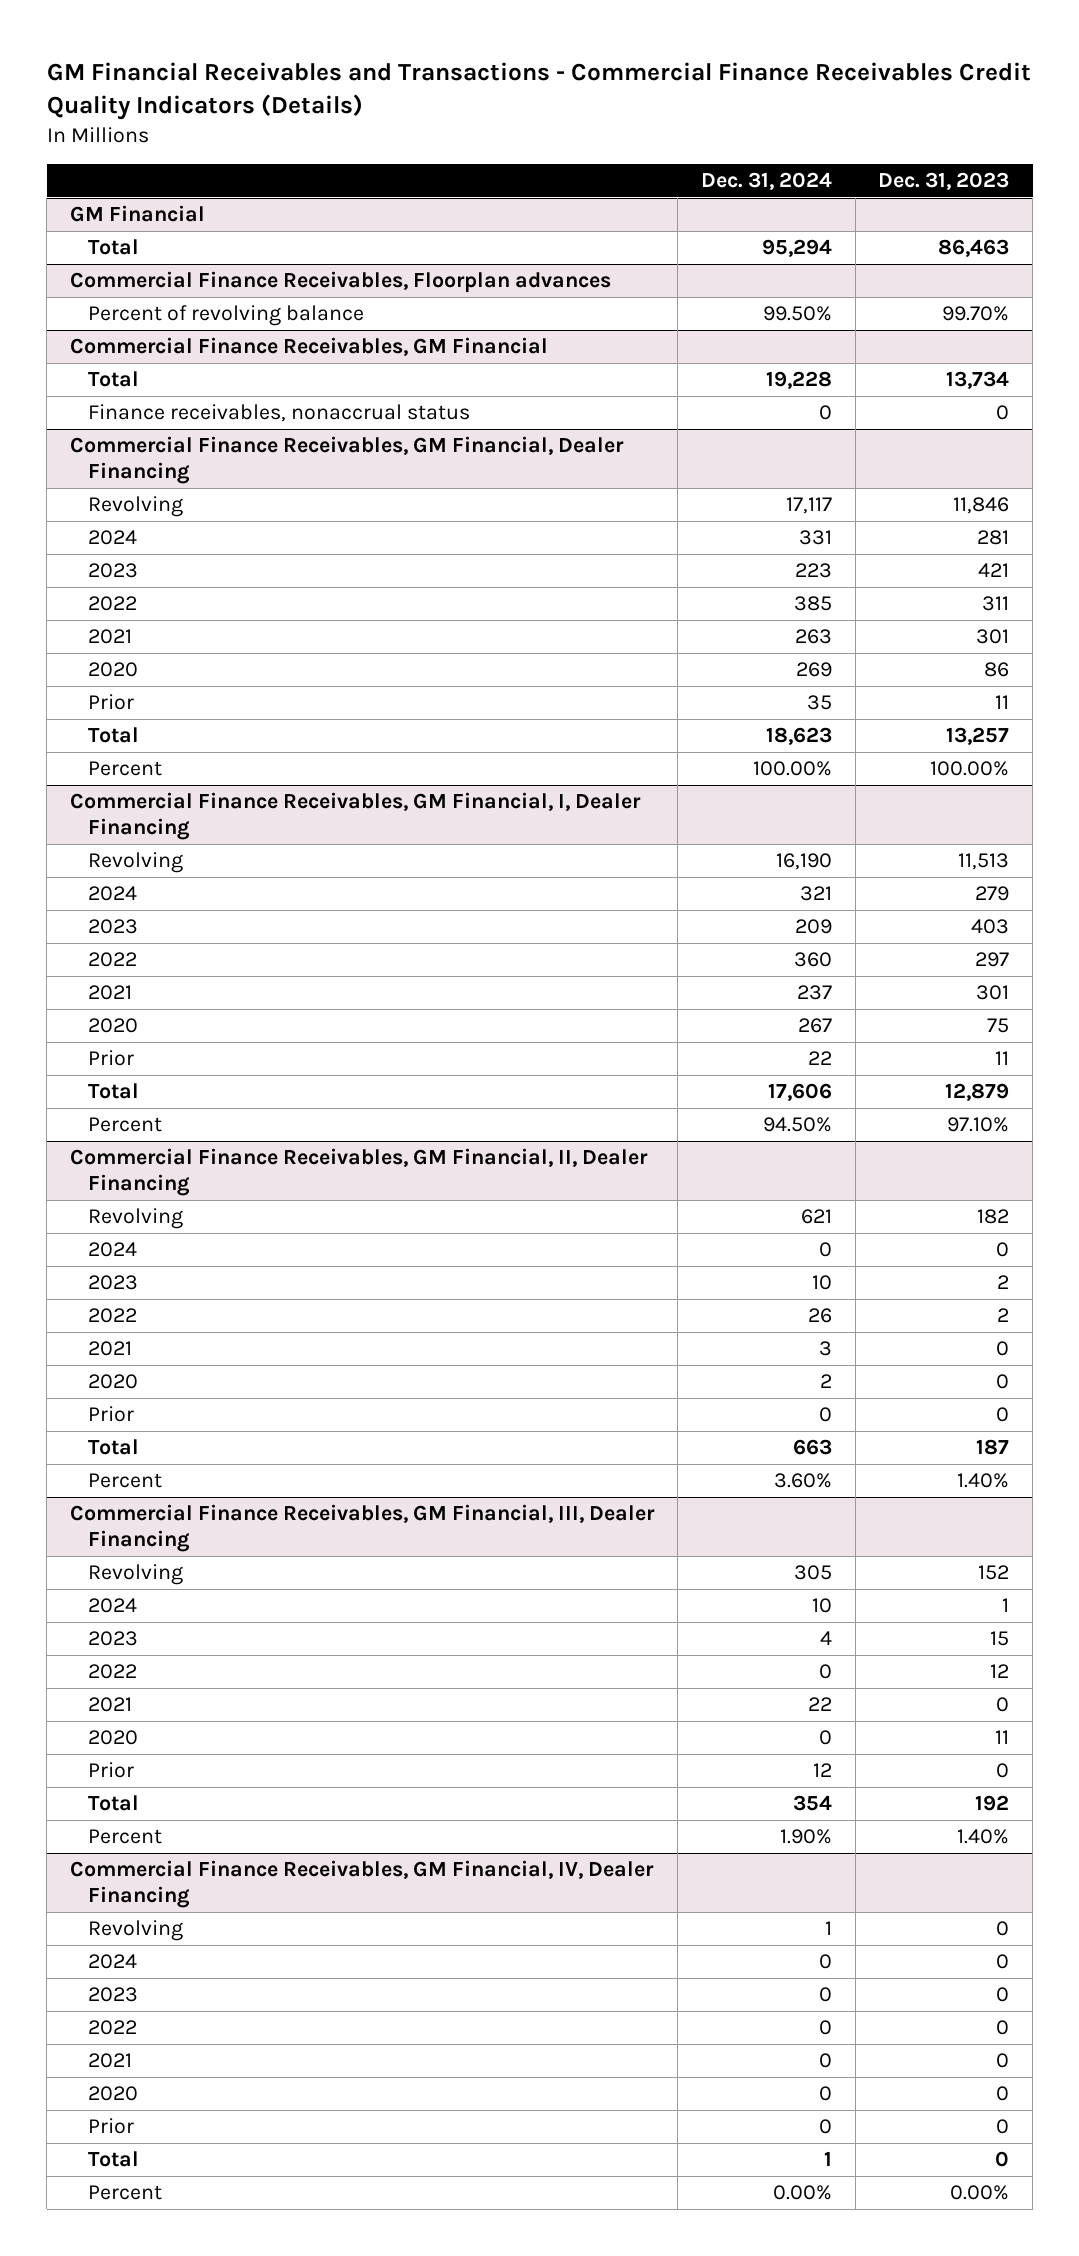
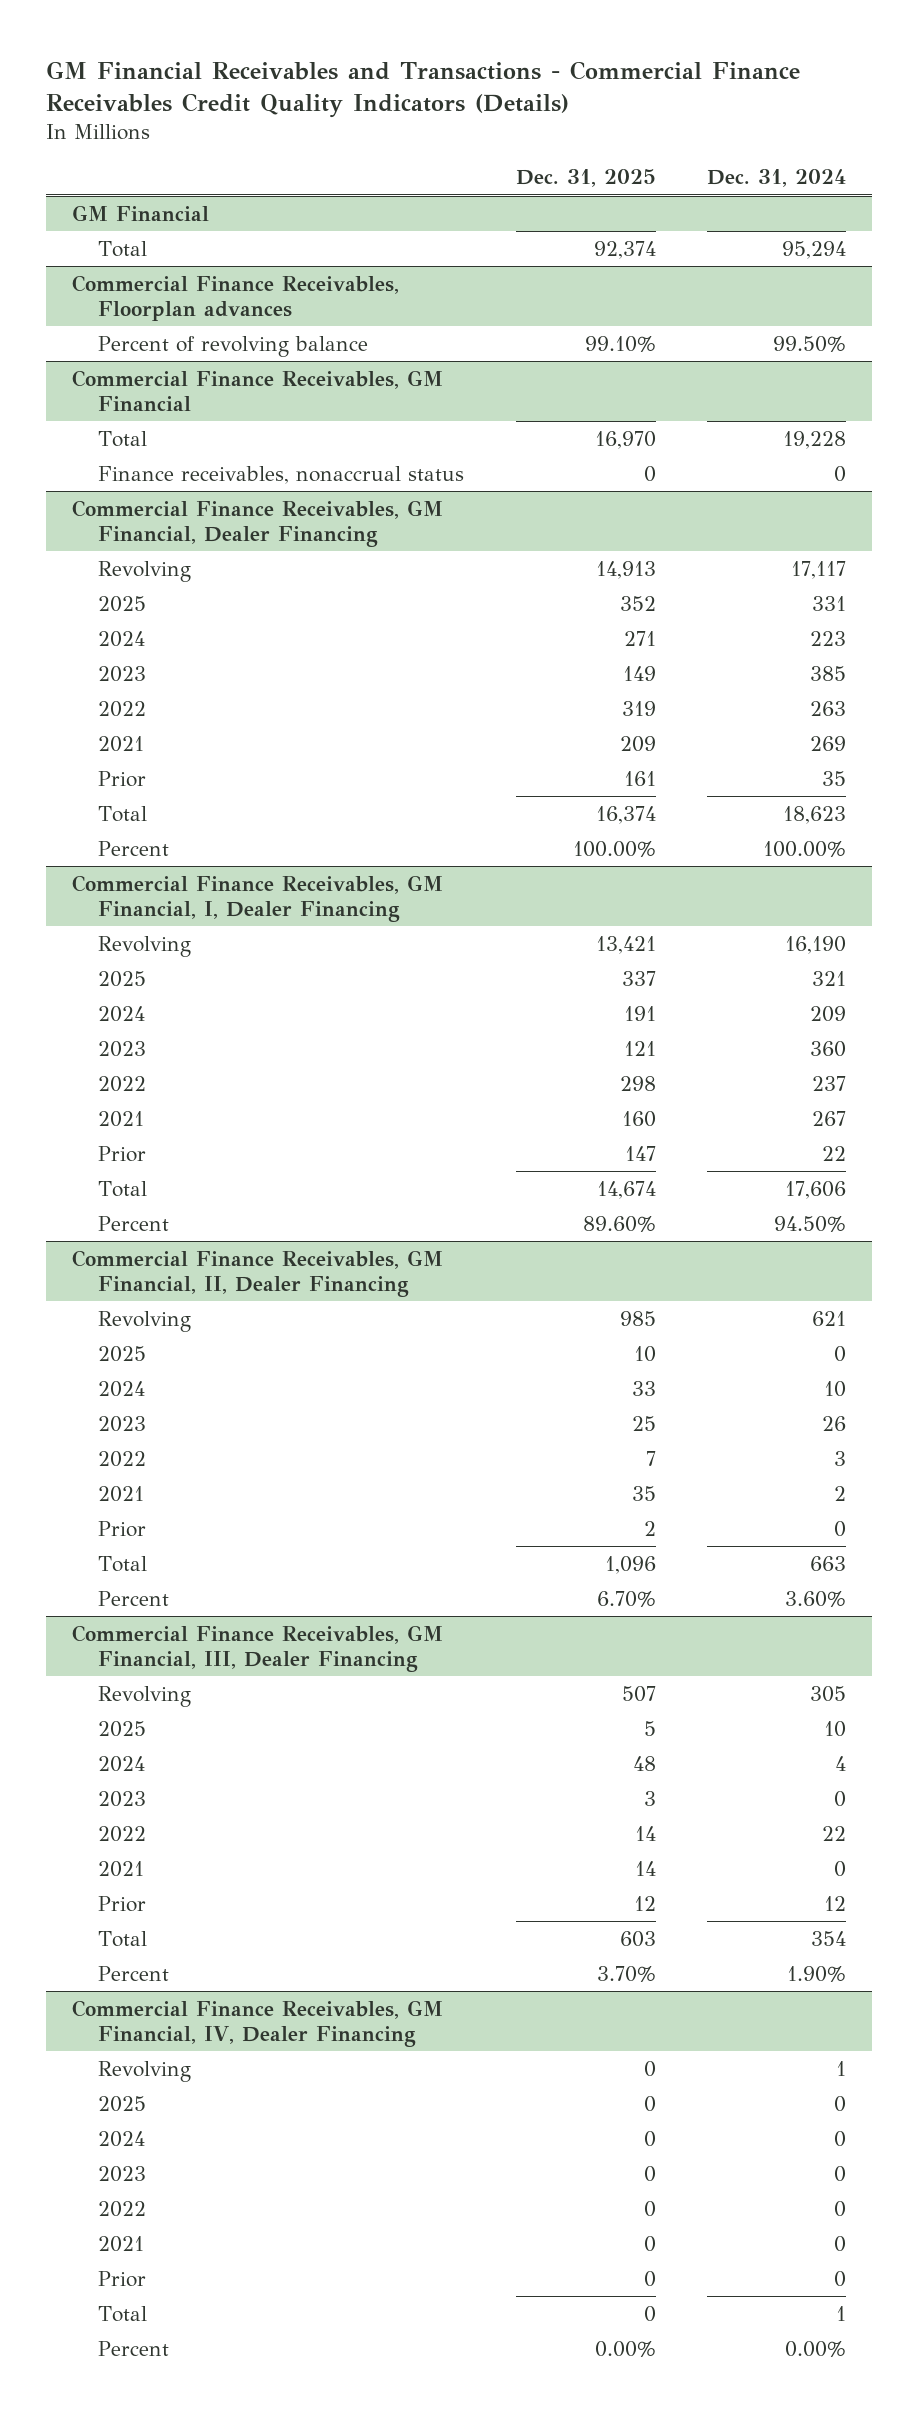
[878,172,1010,191] Dec. 31, 2023 -> none
none -> [515,169,656,188] Dec. 31, 2025
[88,662,139,678] 2020 -> none
none -> [98,595,147,612] 2025
[798,530,832,546] 331 -> [810,630,847,646] 223
[794,563,832,579] 223 -> [810,665,847,681] 385
[793,596,832,612] 385 -> [810,700,847,716] 263
[794,629,832,645] 263 -> [810,735,847,751] 269
[88,1018,139,1034] 2020 -> none
none -> [98,970,147,987] 2025
[799,886,832,902] 321 -> [810,1005,847,1022] 209
[794,919,832,935] 209 -> [810,1040,847,1057] 360
[793,952,832,968] 360 -> [812,1075,847,1091] 237
[796,985,832,1001] 237 -> [812,1110,847,1126] 267
[88,1374,139,1390] 2020 -> none
none -> [98,1345,147,1362] 2025
[818,1242,832,1258] 0 -> [824,1380,847,1397] 10
[811,1275,832,1291] 10 -> [822,1415,847,1431] 26
[807,1308,832,1324] 26 -> [834,1450,847,1466] 3
[818,1341,832,1357] 3 -> [834,1485,847,1501] 2
[88,1730,139,1746] 2020 -> none
none -> [98,1720,147,1737] 2025
[811,1598,832,1614] 10 -> [835,1755,847,1771] 4
[819,1631,832,1646] 4 -> [834,1790,847,1807] 0
[818,1664,832,1680] 0 -> [822,1825,847,1841] 22
[807,1697,832,1712] 22 -> [834,1860,847,1877] 0
none -> [98,2095,147,2112] 2025
[88,2086,139,2102] 2020 -> none

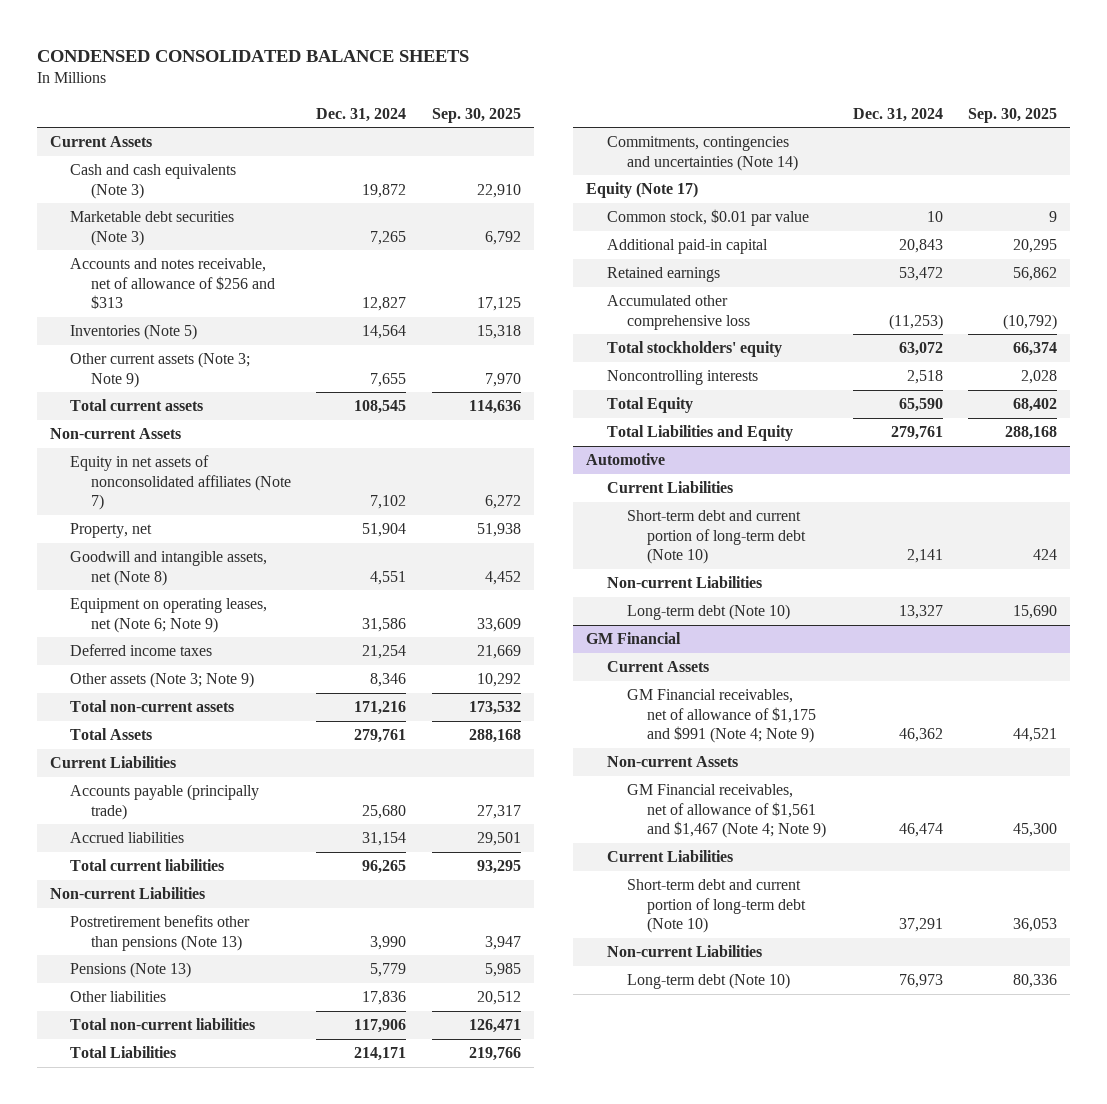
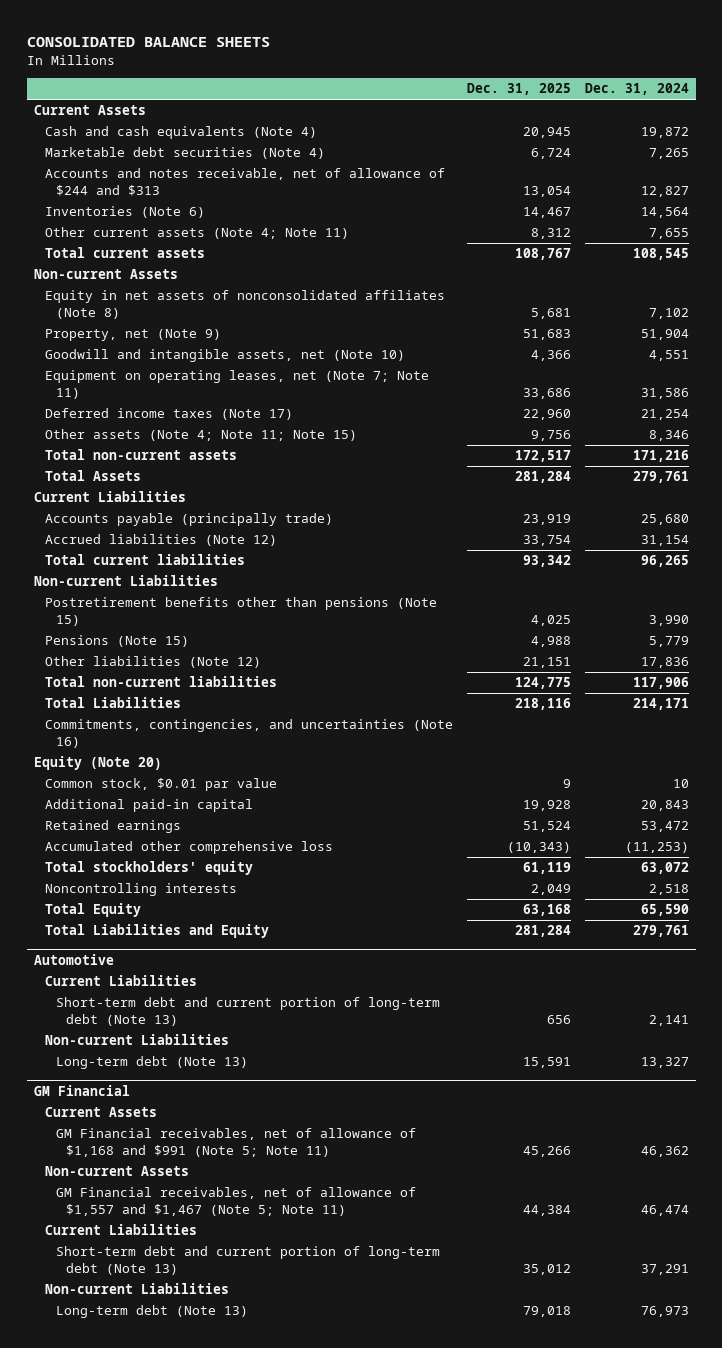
[37,49,470,62] CONDENSED CONSOLIDATED BALANCE SHEETS -> [26,37,270,48] CONSOLIDATED BALANCE SHEETS
[431,107,521,123] Sep. 30, 2025 -> none
none -> [466,83,571,96] Dec. 31, 2025
[70,164,237,199] Cash and cash equivalents (Note 3) -> [44,126,317,140] Cash and cash equivalents (Note 4)
[70,211,235,246] Marketable debt securities (Note 3) -> [44,147,325,160] Marketable debt securities (Note 4)
[70,258,275,310] Accounts and notes receivable, net of allowance of $256 and $313 -> [44,168,445,197] Accounts and notes receivable, net of allowance of $244 and $313
[70,324,198,341] Inventories (Note 5) -> [44,206,205,219] Inventories (Note 6)
[70,352,251,388] Other current assets (Note 3; Note 9) -> [44,227,349,240] Other current assets (Note 4; Note 11)
[70,455,291,511] Equity in net assets of nonconsolidated affiliates (Note 7) -> [44,290,445,320] Equity in net assets of nonconsolidated affiliates (Note 8)
[70,523,153,539] Property, net -> [44,329,221,342] Property, net (Note 9)
[70,551,268,586] Goodwill and intangible assets, net (Note 8) -> [44,349,405,363] Goodwill and intangible assets, net (Note 10)
[70,598,268,633] Equipment on operating leases, net (Note 6; Note 9) -> [44,370,429,400] Equipment on operating leases, net (Note 7; Note 11)
[70,644,213,657] Deferred income taxes -> [44,408,293,421] Deferred income taxes (Note 17)
[70,672,255,689] Other assets (Note 3; Note 9) -> [44,429,357,442] Other assets (Note 4; Note 11; Note 15)
[70,832,185,844] Accrued liabilities -> [44,534,277,547] Accrued liabilities (Note 12)
[70,915,251,951] Postretirement benefits other than pensions (Note 13) -> [44,597,437,627] Postretirement benefits other than pensions (Note 15)
[70,962,192,979] Pensions (Note 13) -> [44,635,189,648] Pensions (Note 15)
[70,991,167,1003] Other liabilities -> [44,656,261,669] Other liabilities (Note 12)
[606,136,798,171] Commitments, contingencies and uncertainties (Note 14) -> [44,719,453,749] Commitments, contingencies, and uncertainties (Note 16)
[586,182,699,199] Equity (Note 17) -> [33,756,162,771] Equity (Note 20)
[626,510,807,565] Short-term debt and current portion of long-term debt (Note 10) -> [55,997,440,1027] Short-term debt and current portion of long-term debt (Note 13)
[626,604,790,621] Long-term debt (Note 10) -> [55,1056,248,1070] Long-term debt (Note 13)
[626,689,817,744] GM Financial receivables, net of allowance of $1,175 and $991 (Note 4; Note 9) -> [55,1128,416,1158] GM Financial receivables, net of allowance of $1,168 and $991 (Note 5; Note 11)
[626,784,827,839] GM Financial receivables, net of allowance of $1,561 and $1,467 (Note 4; Note 9) -> [55,1187,416,1217] GM Financial receivables, net of allowance of $1,557 and $1,467 (Note 5; Note 11)
[626,879,807,934] Short-term debt and current portion of long-term debt (Note 10) -> [55,1246,440,1276] Short-term debt and current portion of long-term debt (Note 13)
[626,973,790,990] Long-term debt (Note 10) -> [55,1305,248,1319] Long-term debt (Note 13)

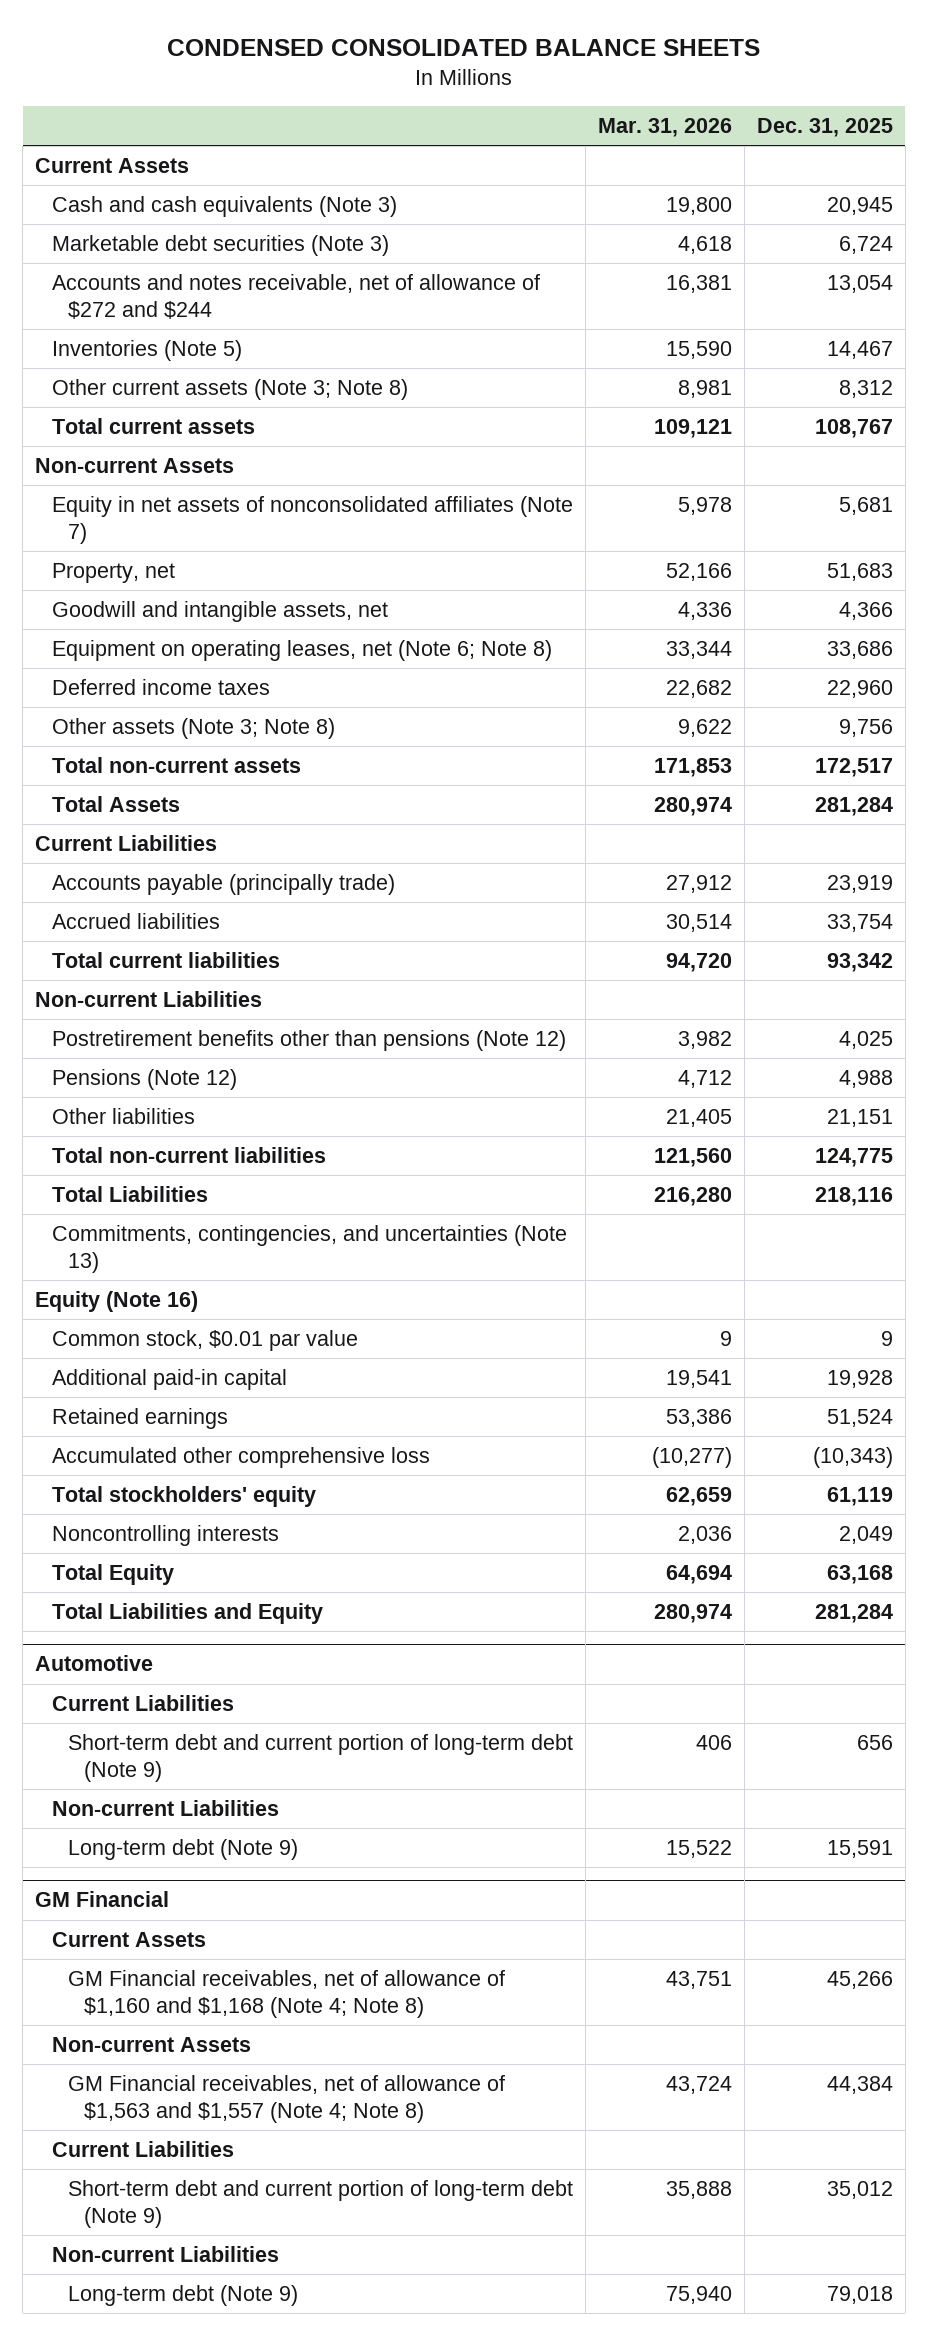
[26,37,270,48] CONSOLIDATED BALANCE SHEETS -> [166,38,760,56] CONDENSED CONSOLIDATED BALANCE SHEETS
[584,83,689,96] Dec. 31, 2024 -> none
none -> [597,117,732,137] Mar. 31, 2026
[44,126,317,140] Cash and cash equivalents (Note 4) -> [51,195,397,217] Cash and cash equivalents (Note 3)
[44,147,325,160] Marketable debt securities (Note 4) -> [51,234,389,256] Marketable debt securities (Note 3)
[44,168,445,197] Accounts and notes receivable, net of allowance of $244 and $313 -> [51,273,540,320] Accounts and notes receivable, net of allowance of $272 and $244
[44,206,205,219] Inventories (Note 6) -> [51,339,242,361] Inventories (Note 5)
[44,227,349,240] Other current assets (Note 4; Note 11) -> [51,378,408,400] Other current assets (Note 3; Note 8)
[44,290,445,320] Equity in net assets of nonconsolidated affiliates (Note 8) -> [51,495,573,545] Equity in net assets of nonconsolidated affiliates (Note 7)
[44,329,221,342] Property, net (Note 9) -> [51,562,175,583] Property, net
[44,349,405,363] Goodwill and intangible assets, net (Note 10) -> [51,600,388,622] Goodwill and intangible assets, net
[44,370,429,400] Equipment on operating leases, net (Note 7; Note 11) -> [51,639,552,661] Equipment on operating leases, net (Note 6; Note 8)
[44,408,293,421] Deferred income taxes (Note 17) -> [51,678,270,695] Deferred income taxes
[44,429,357,442] Other assets (Note 4; Note 11; Note 15) -> [51,717,335,739] Other assets (Note 3; Note 8)
[44,534,277,547] Accrued liabilities (Note 12) -> [51,912,220,929] Accrued liabilities
[44,597,437,627] Postretirement benefits other than pensions (Note 15) -> [51,1029,566,1051] Postretirement benefits other than pensions (Note 12)
[44,635,189,648] Pensions (Note 15) -> [51,1068,237,1090] Pensions (Note 12)
[44,656,261,669] Other liabilities (Note 12) -> [51,1107,195,1124] Other liabilities
[44,719,453,749] Commitments, contingencies, and uncertainties (Note 16) -> [51,1224,567,1274] Commitments, contingencies, and uncertainties (Note 13)
[33,756,162,771] Equity (Note 20) -> [35,1290,199,1312] Equity (Note 16)
[55,997,440,1027] Short-term debt and current portion of long-term debt (Note 13) -> [67,1733,573,1783] Short-term debt and current portion of long-term debt (Note 9)
[55,1056,248,1070] Long-term debt (Note 13) -> [67,1838,298,1860] Long-term debt (Note 9)
[55,1128,416,1158] GM Financial receivables, net of allowance of $1,168 and $991 (Note 5; Note 11) -> [67,1969,505,2019] GM Financial receivables, net of allowance of $1,160 and $1,168 (Note 4; Note 8)
[55,1187,416,1217] GM Financial receivables, net of allowance of $1,557 and $1,467 (Note 5; Note 11) -> [67,2074,505,2124] GM Financial receivables, net of allowance of $1,563 and $1,557 (Note 4; Note 8)
[55,1246,440,1276] Short-term debt and current portion of long-term debt (Note 13) -> [67,2179,573,2229] Short-term debt and current portion of long-term debt (Note 9)
[55,1305,248,1319] Long-term debt (Note 13) -> [67,2284,298,2306] Long-term debt (Note 9)

